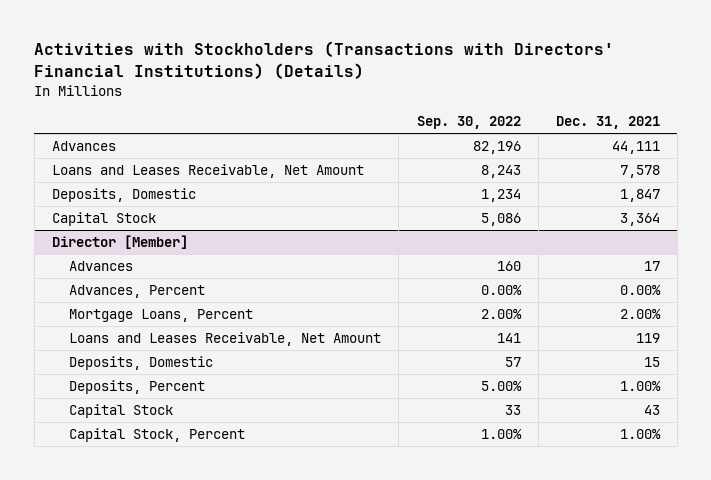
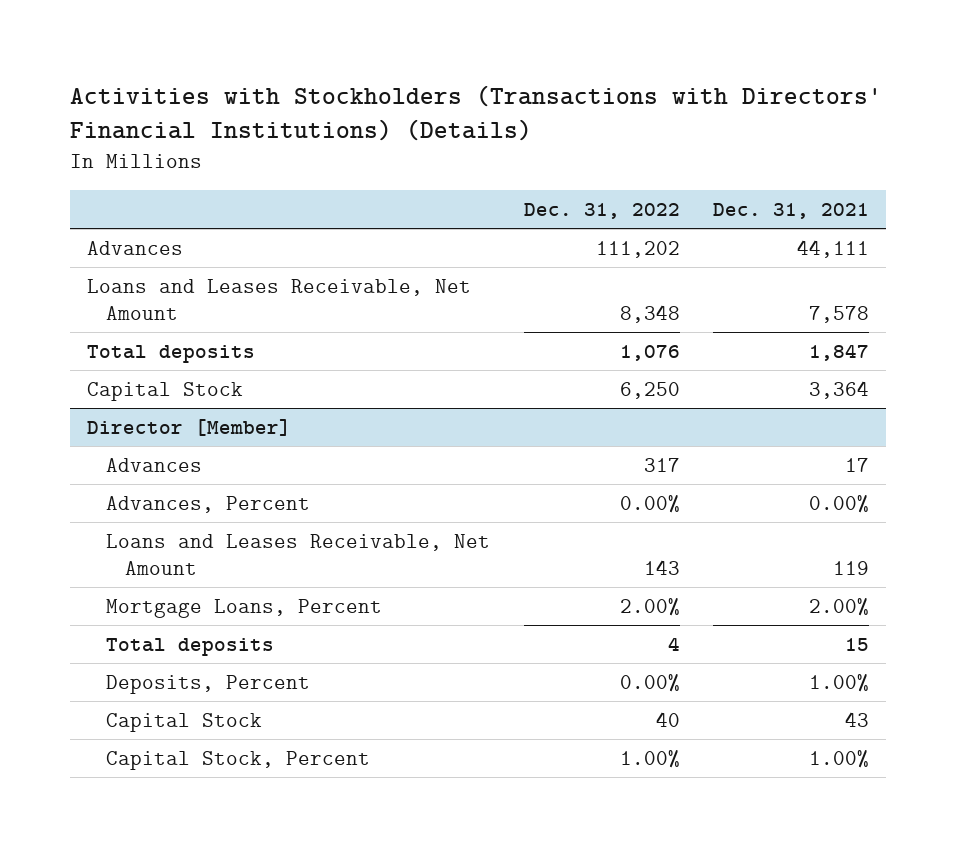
[416,116,521,130] Sep. 30, 2022 -> none
none -> [523,202,680,219] Dec. 31, 2022
[51,188,196,203] Deposits, Domestic -> [86,344,255,363] Total deposits
[69,309,254,323] Mortgage Loans, Percent -> [105,598,382,618] Mortgage Loans, Percent
[69,356,214,371] Deposits, Domestic -> [105,637,274,656] Total deposits

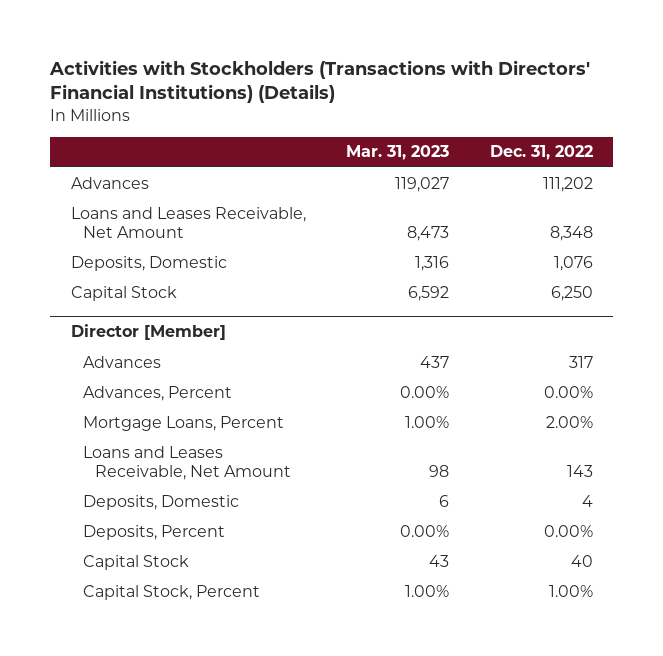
[713,202,870,219] Dec. 31, 2021 -> none
none -> [346,145,450,161] Mar. 31, 2023
[86,344,255,363] Total deposits -> [70,255,227,271] Deposits, Domestic
[105,533,490,576] Loans and Leases Receivable, Net Amount -> [82,445,291,480] Loans and Leases Receivable, Net Amount
[105,637,274,656] Total deposits -> [82,494,239,510] Deposits, Domestic

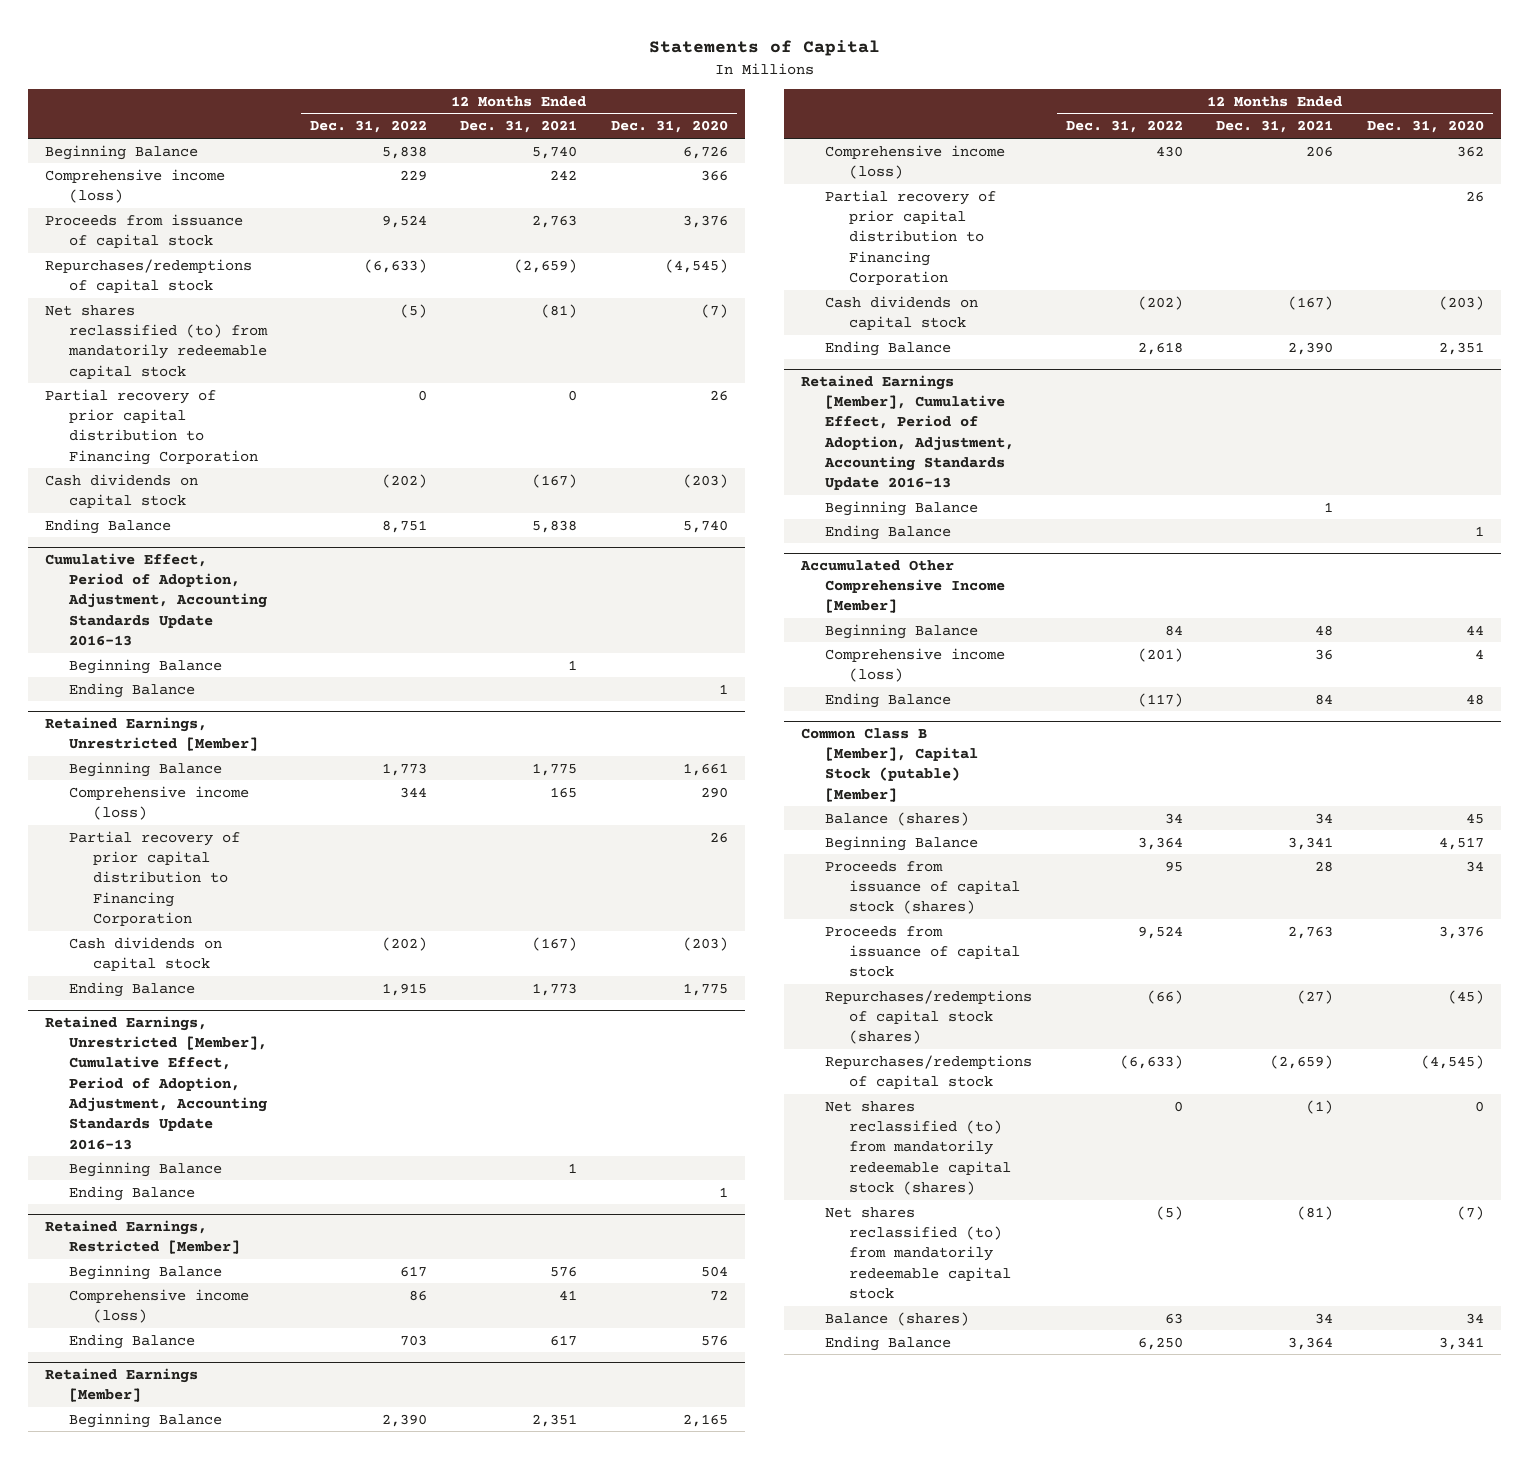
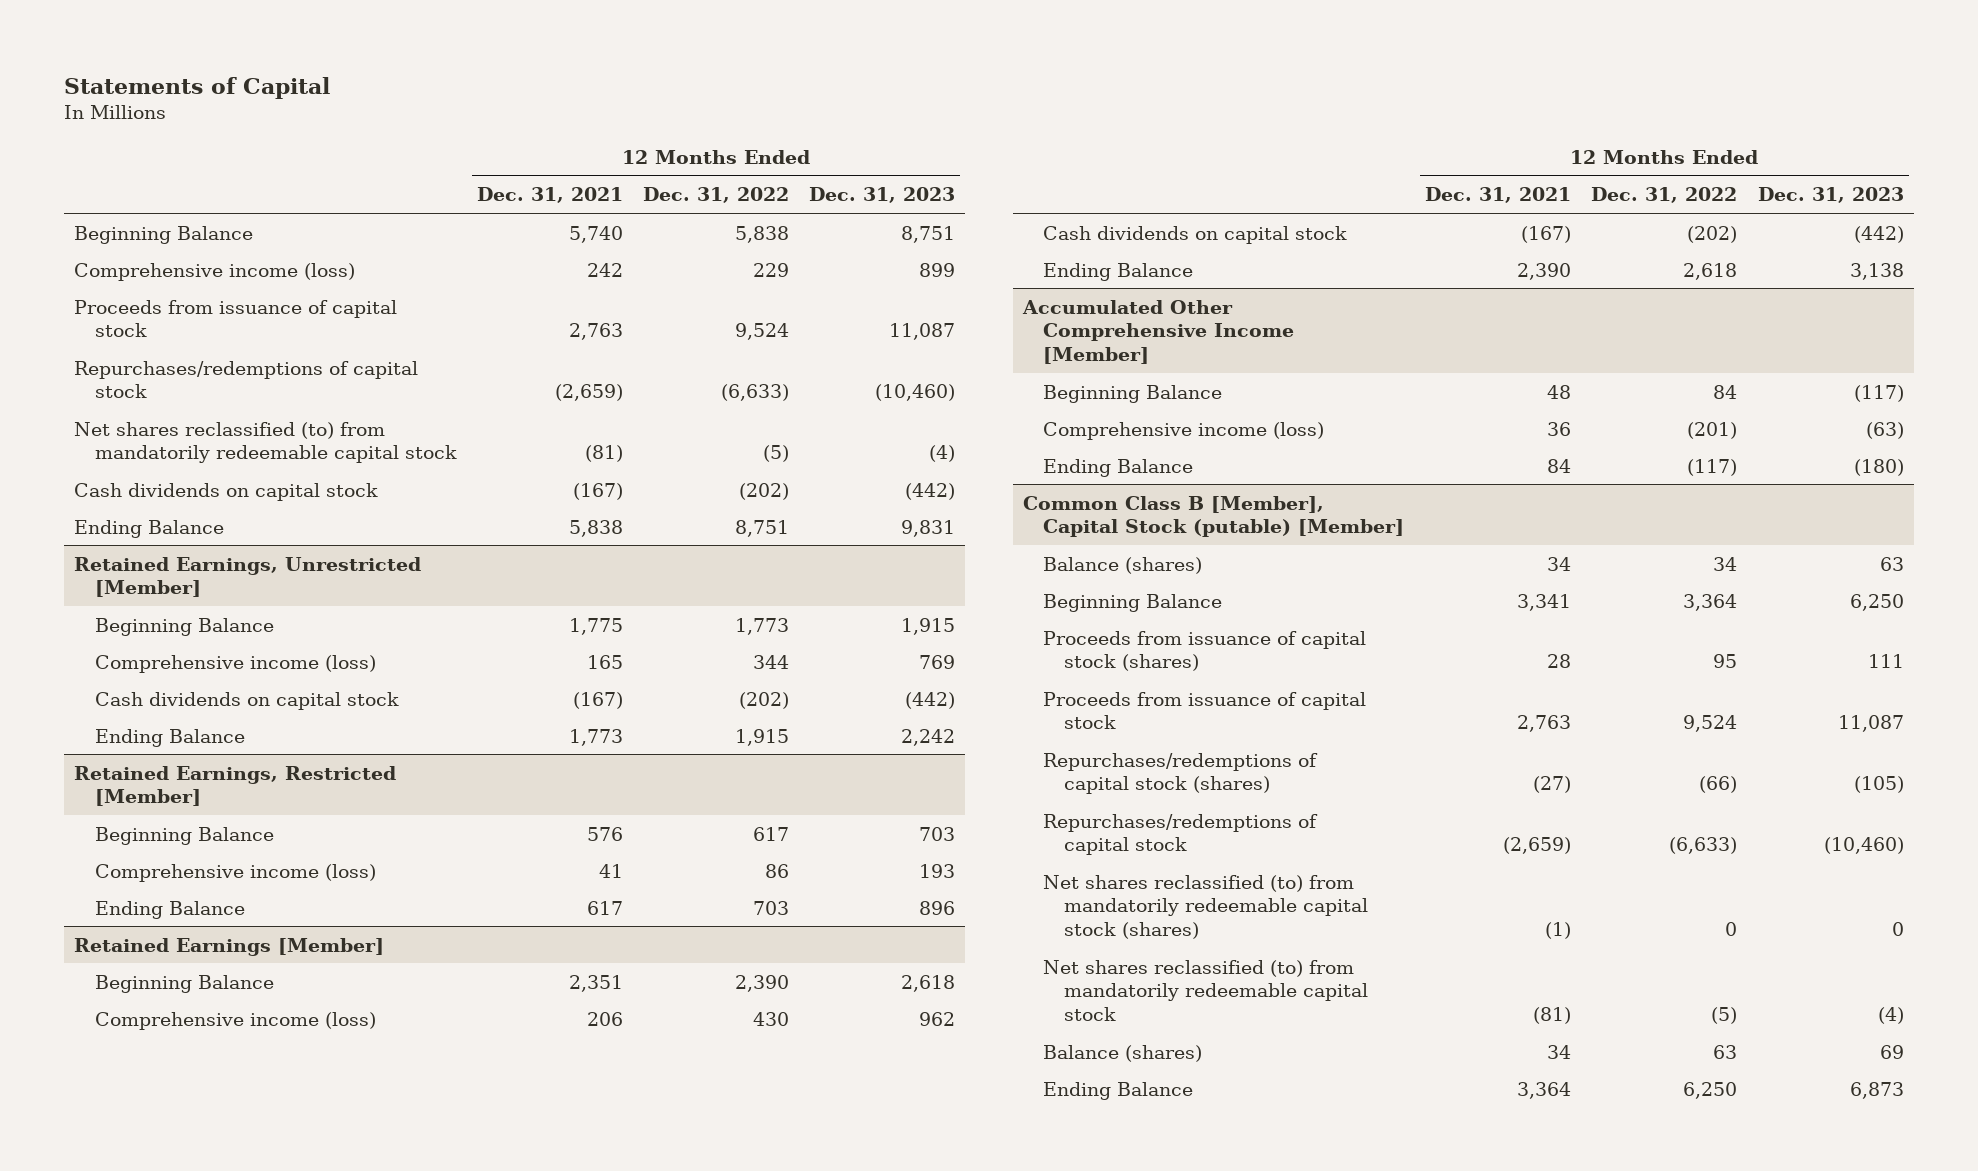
[611,120,729,134] Dec. 31, 2020 -> none
none -> [809,187,956,204] Dec. 31, 2023
[45,388,258,465] Partial recovery of prior capital distribution to Financing Corporation -> none
[45,552,267,647] Cumulative Effect, Period of Adoption, Adjustment, Accounting Standards Update 2016-13 -> none
[68,658,222,674] Beginning Balance -> none
[68,682,195,698] Ending Balance -> none
[68,830,240,926] Partial recovery of prior capital distribution to Financing Corporation -> none
[45,1015,267,1150] Retained Earnings, Unrestricted [Member], Cumulative Effect, Period of Adoption, Adjustment, Accounting Standards Update 2016-13 -> none
[68,1161,222,1177] Beginning Balance -> none
[68,1185,195,1201] Ending Balance -> none
[824,189,996,285] Partial recovery of prior capital distribution to Financing Corporation -> none
[801,374,1014,491] Retained Earnings [Member], Cumulative Effect, Period of Adoption, Adjustment, Accounting Standards Update 2016-13 -> none
[824,500,978,516] Beginning Balance -> none
[824,524,951,540] Ending Balance -> none

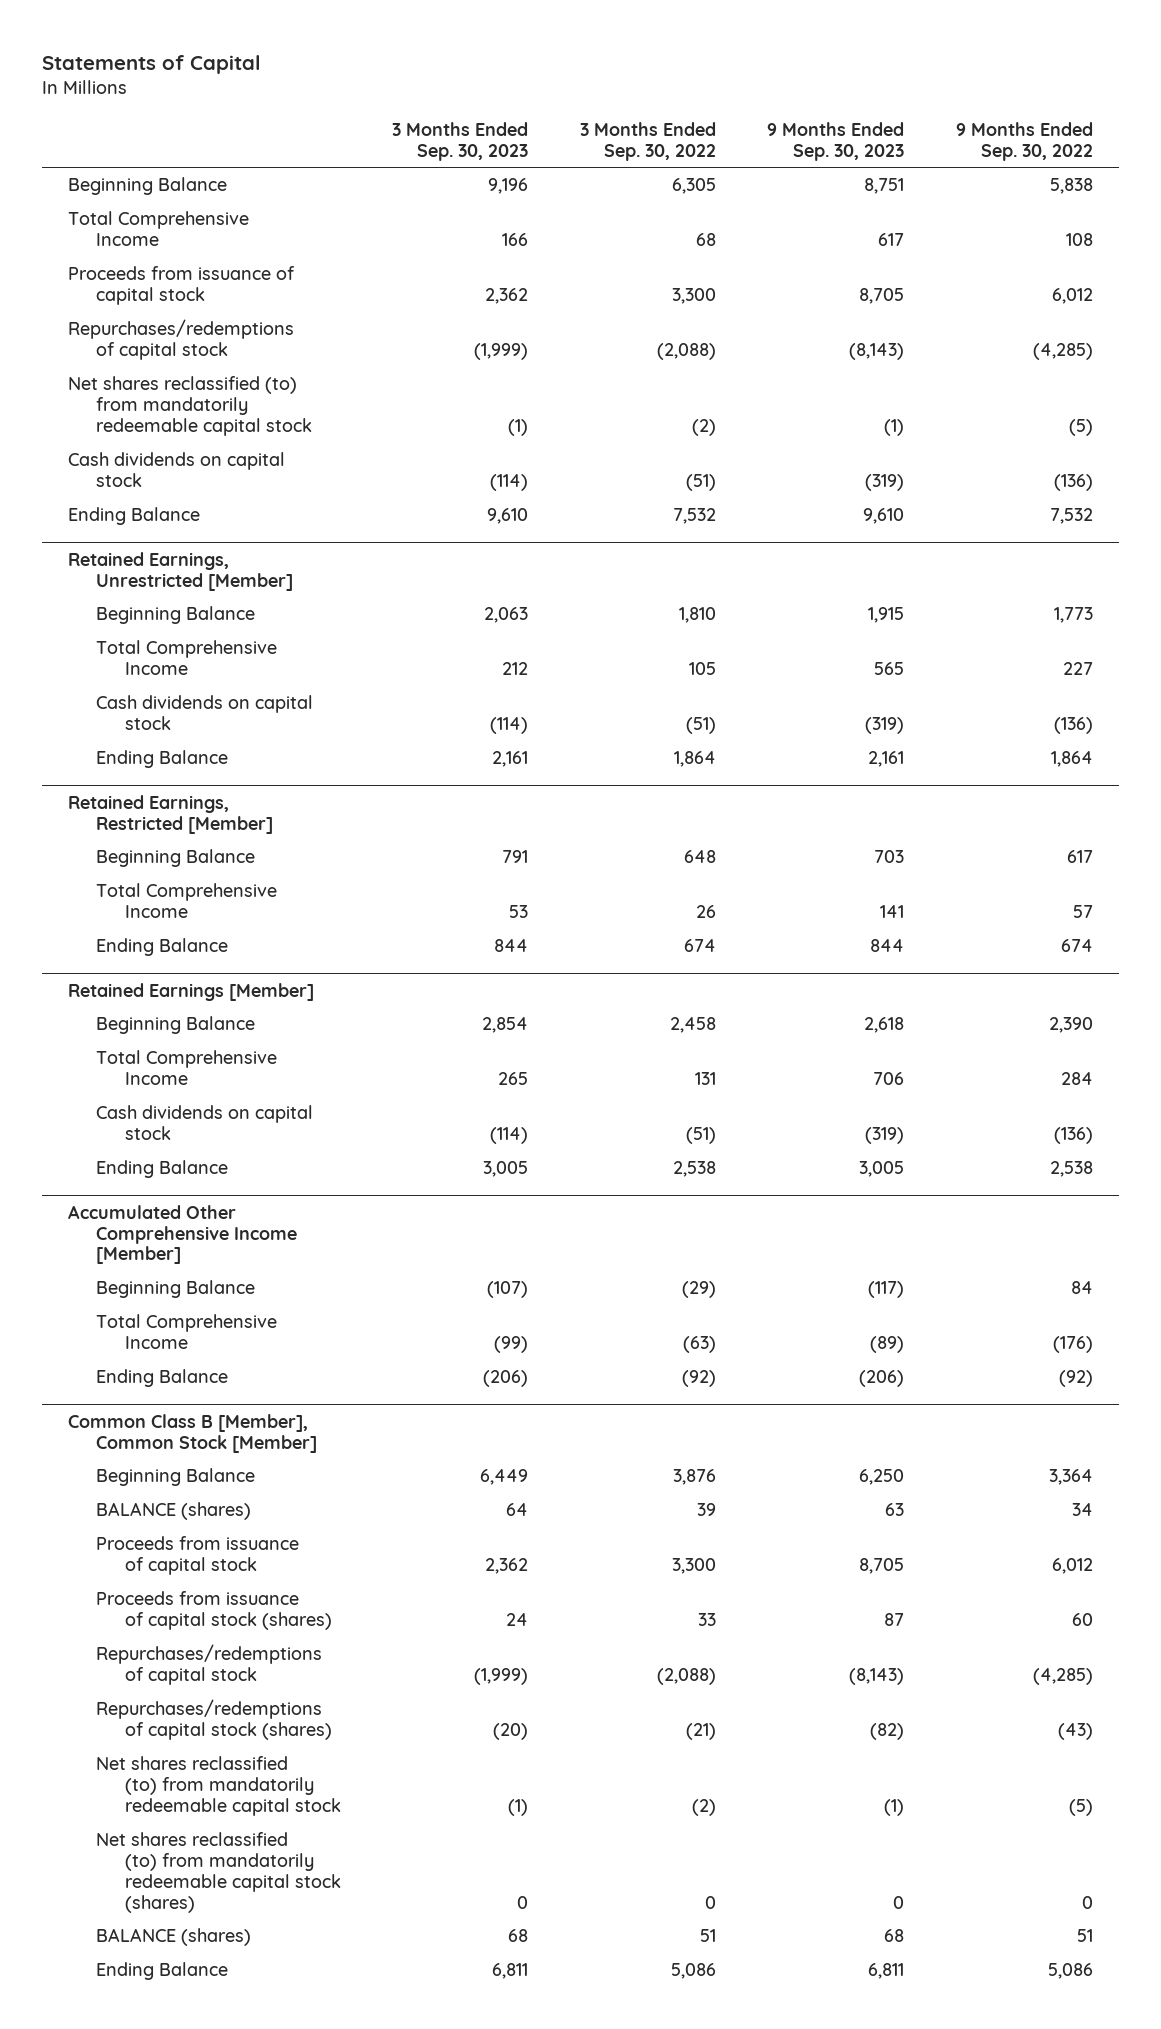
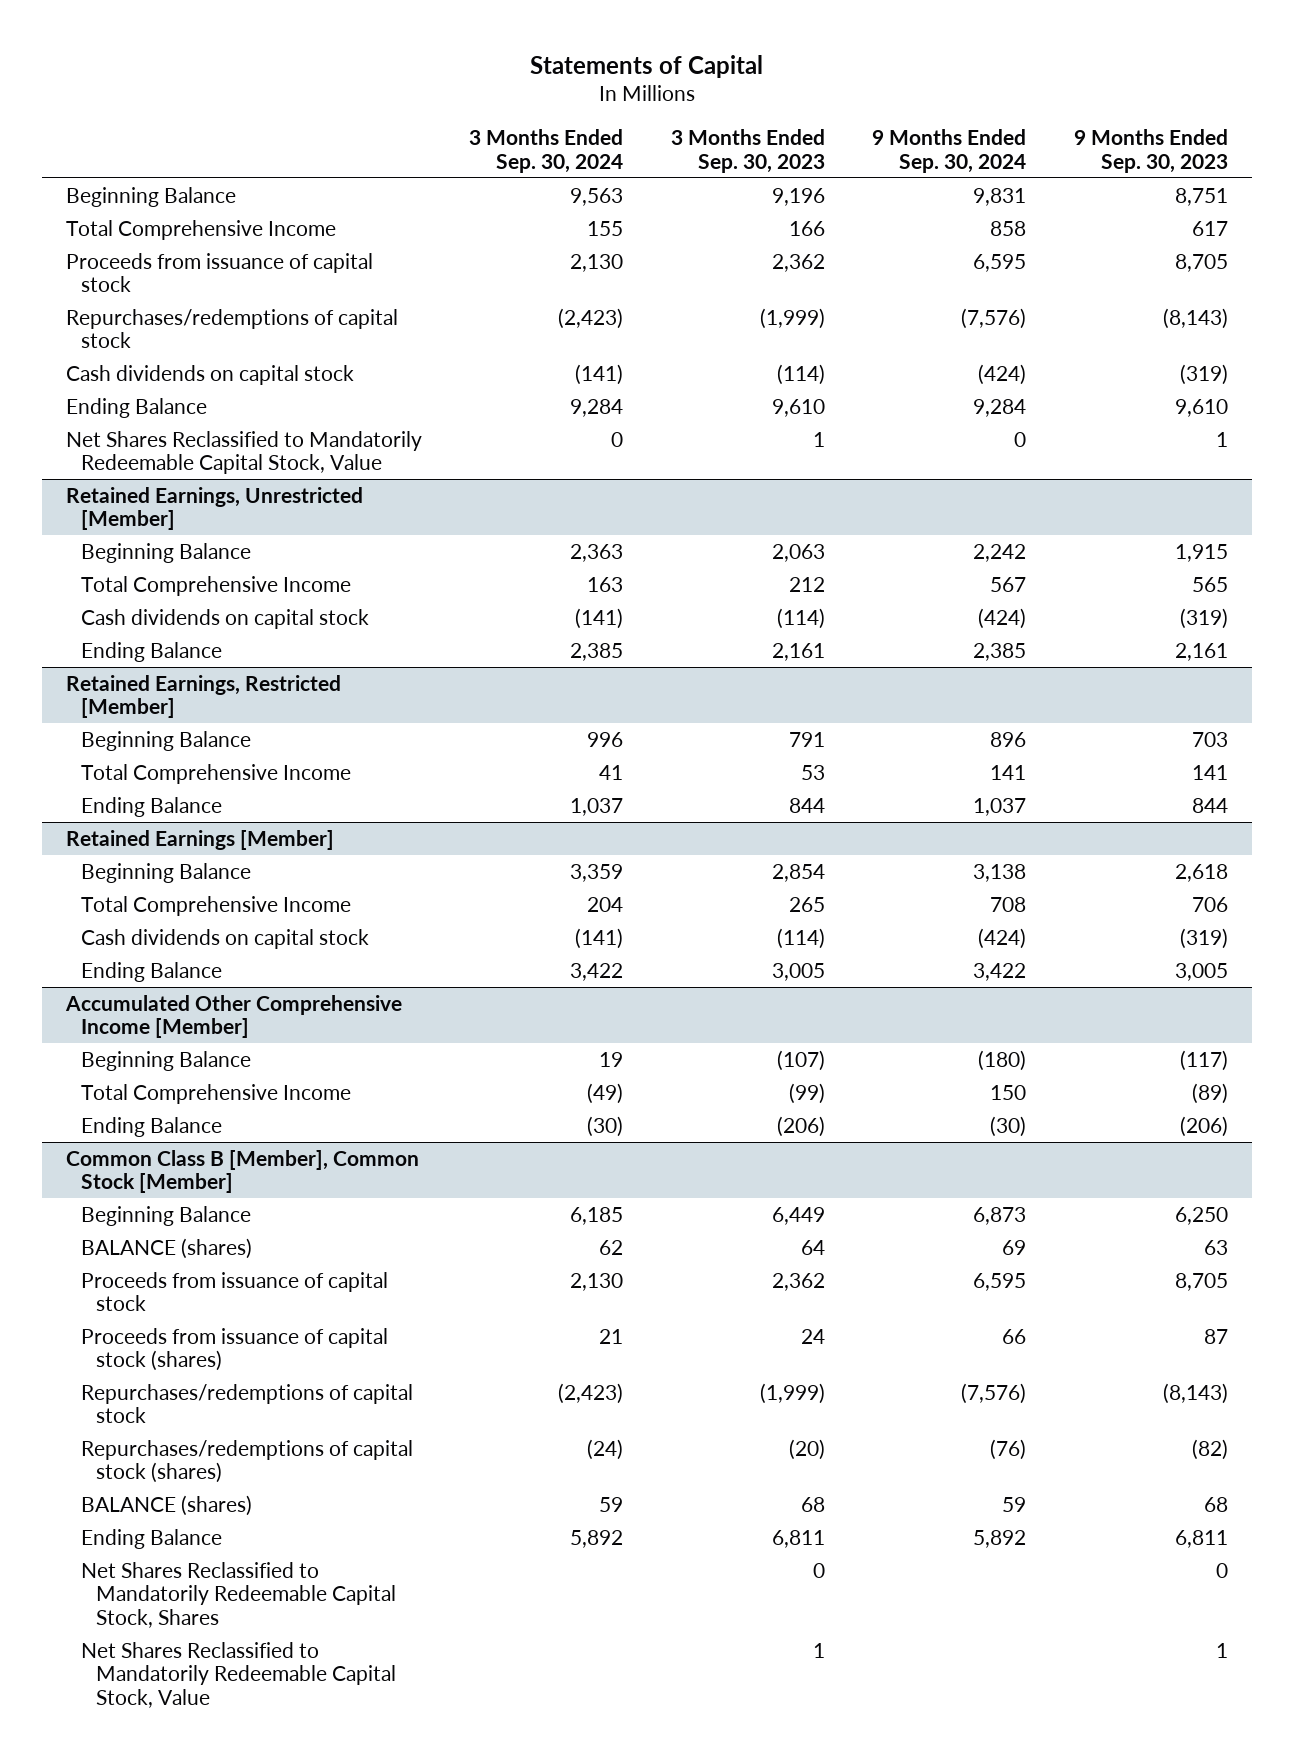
[579,121,716,161] 3 Months Ended Sep. 30, 2022 -> none
[955,121,1093,161] 9 Months Ended Sep. 30, 2022 -> none
none -> [469,129,624,173] 3 Months Ended Sep. 30, 2024
none -> [872,129,1027,173] 9 Months Ended Sep. 30, 2024
[68,376,313,436] Net shares reclassified (to) from mandatorily redeemable capital stock -> none
none -> [65,430,422,475] Net Shares Reclassified to Mandatorily Redeemable Capital Stock, Value
[96,1756,341,1816] Net shares reclassified (to) from mandatorily redeemable capital stock -> none
[96,1832,341,1913] Net shares reclassified (to) from mandatorily redeemable capital stock (shares) -> none
none -> [81,1561,397,1628] Net Shares Reclassified to Mandatorily Redeemable Capital Stock, Shares
none -> [81,1641,397,1708] Net Shares Reclassified to Mandatorily Redeemable Capital Stock, Value

